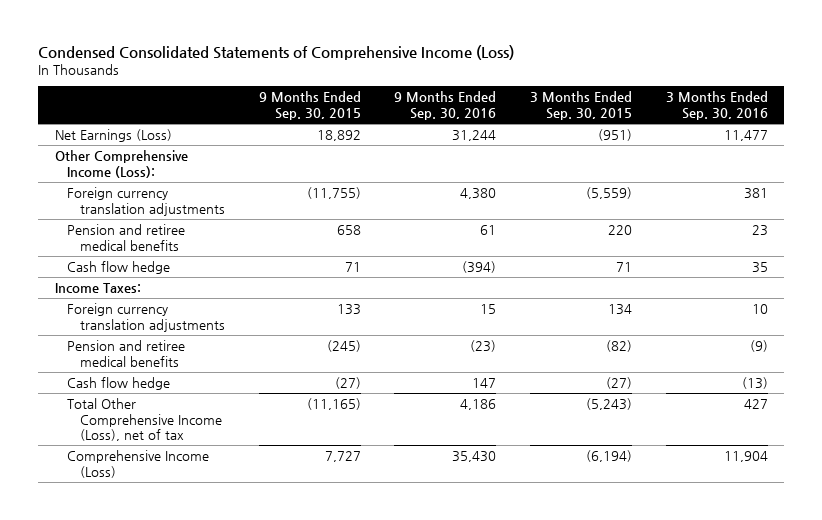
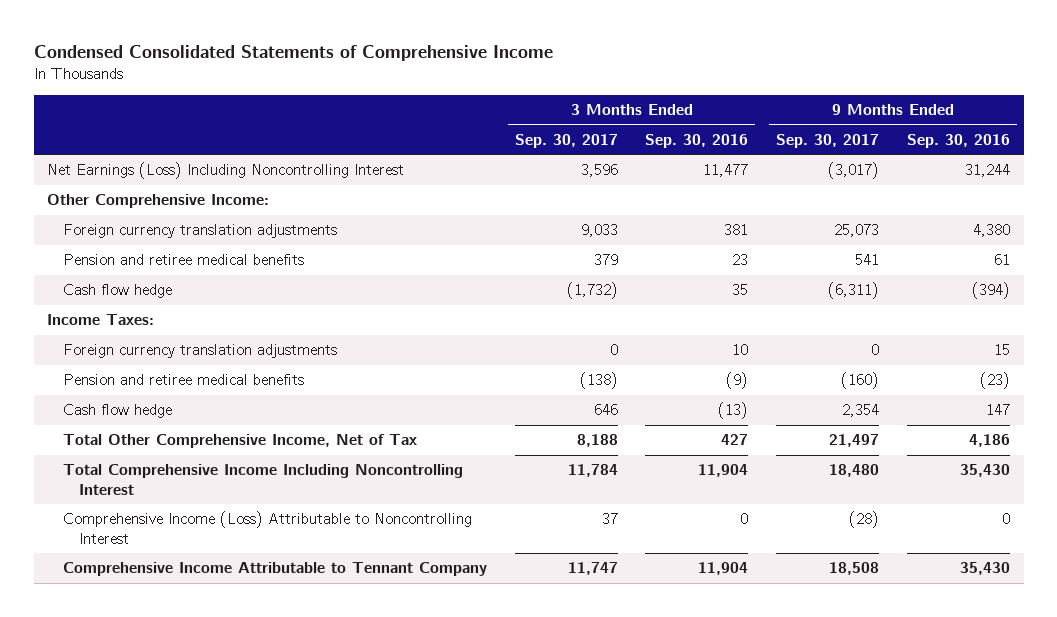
[37,45,514,61] Condensed Consolidated Statements of Comprehensive Income (Loss) -> [33,45,553,62] Condensed Consolidated Statements of Comprehensive Income
[258,91,361,120] 9 Months Ended Sep. 30, 2015 -> none
[529,91,632,120] 3 Months Ended Sep. 30, 2015 -> none
none -> [514,134,618,149] Sep. 30, 2017
none -> [776,134,880,149] Sep. 30, 2017
[54,128,172,142] Net Earnings (Loss) -> [47,162,405,180] Net Earnings (Loss) Including Noncontrolling Interest
[54,149,188,178] Other Comprehensive Income (Loss): -> [47,194,270,209] Other Comprehensive Income:
[67,397,222,442] Total Other Comprehensive Income (Loss), net of tax -> [63,434,418,449] Total Other Comprehensive Income, Net of Tax
none -> [63,464,464,495] Total Comprehensive Income Including Noncontrolling Interest
none -> [63,511,473,544] Comprehensive Income (Loss) Attributable to Noncontrolling Interest
[67,449,210,478] Comprehensive Income (Loss) -> [63,562,488,577] Comprehensive Income Attributable to Tennant Company

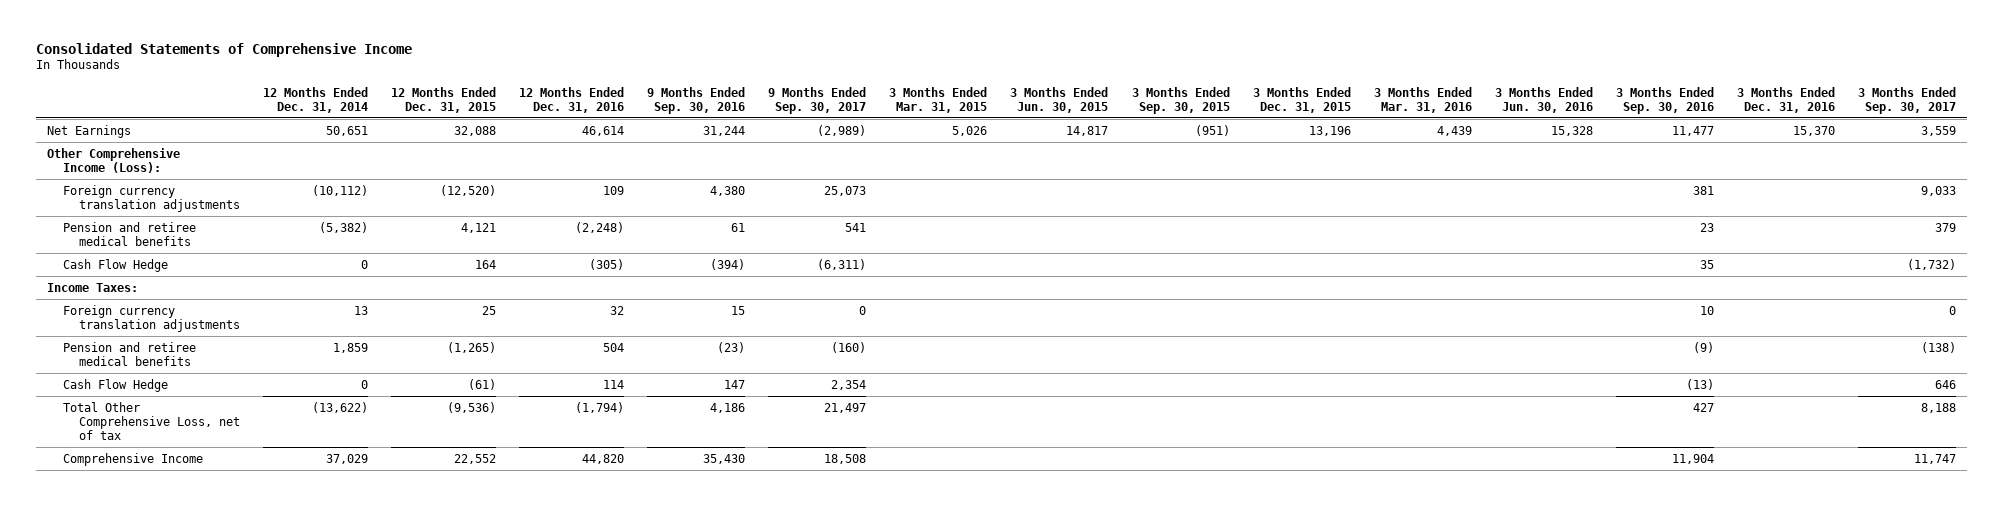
[33,45,553,62] Condensed Consolidated Statements of Comprehensive Income -> [35,42,412,57] Consolidated Statements of Comprehensive Income
none -> [263,86,369,113] 12 Months Ended Dec. 31, 2014
none -> [391,86,497,113] 12 Months Ended Dec. 31, 2015
none -> [519,86,625,113] 12 Months Ended Dec. 31, 2016
none -> [889,86,988,113] 3 Months Ended Mar. 31, 2015
none -> [1010,86,1109,113] 3 Months Ended Jun. 30, 2015
none -> [1131,86,1230,114] 3 Months Ended Sep. 30, 2015
none -> [1252,86,1351,113] 3 Months Ended Dec. 31, 2015
none -> [1373,86,1472,113] 3 Months Ended Mar. 31, 2016
none -> [1494,86,1593,113] 3 Months Ended Jun. 30, 2016
none -> [1736,86,1835,113] 3 Months Ended Dec. 31, 2016
[47,162,405,180] Net Earnings (Loss) Including Noncontrolling Interest -> none
none -> [47,124,132,138] Net Earnings
[47,194,270,209] Other Comprehensive Income: -> [47,147,181,173] Other Comprehensive Income (Loss):
[63,284,173,299] Cash flow hedge -> [63,258,169,272] Cash Flow Hedge
[63,464,464,495] Total Comprehensive Income Including Noncontrolling Interest -> none
[63,511,473,544] Comprehensive Income (Loss) Attributable to Noncontrolling Interest -> none
[63,404,173,419] Cash flow hedge -> [63,378,169,392] Cash Flow Hedge
[63,434,418,449] Total Other Comprehensive Income, Net of Tax -> [63,401,241,440] Total Other Comprehensive Loss, net of tax
[63,562,488,577] Comprehensive Income Attributable to Tennant Company -> [63,452,204,466] Comprehensive Income

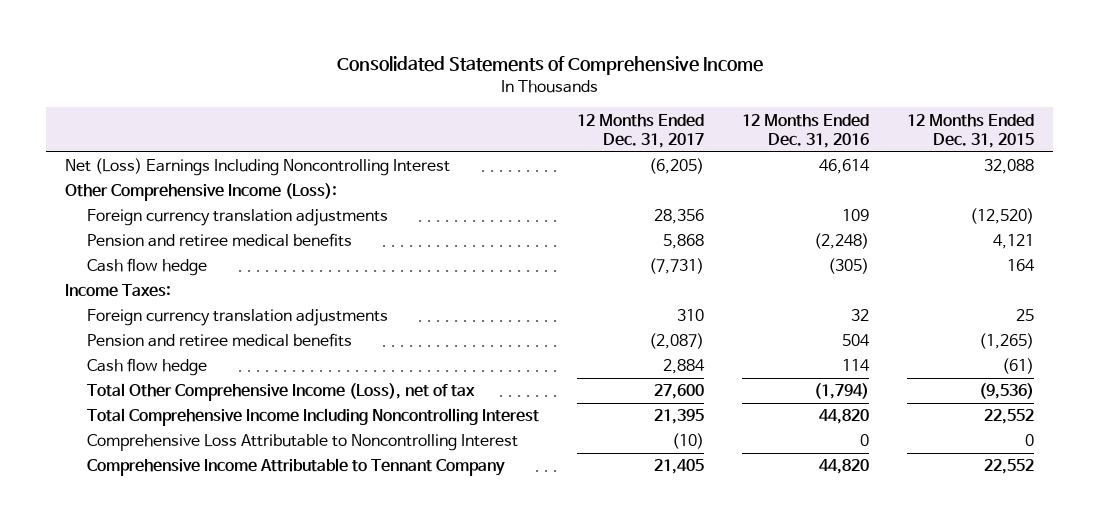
[263,86,369,113] 12 Months Ended Dec. 31, 2014 -> none
[647,86,746,114] 9 Months Ended Sep. 30, 2016 -> none
[768,86,867,114] 9 Months Ended Sep. 30, 2017 -> none
[889,86,988,113] 3 Months Ended Mar. 31, 2015 -> none
[1010,86,1109,113] 3 Months Ended Jun. 30, 2015 -> none
[1131,86,1230,114] 3 Months Ended Sep. 30, 2015 -> none
[1252,86,1351,113] 3 Months Ended Dec. 31, 2015 -> none
[1373,86,1472,113] 3 Months Ended Mar. 31, 2016 -> none
[1494,86,1593,113] 3 Months Ended Jun. 30, 2016 -> none
[1615,86,1714,114] 3 Months Ended Sep. 30, 2016 -> none
[1736,86,1835,113] 3 Months Ended Dec. 31, 2016 -> none
[1857,86,1956,114] 3 Months Ended Sep. 30, 2017 -> none
none -> [577,113,705,148] 12 Months Ended Dec. 31, 2017
[47,124,132,138] Net Earnings -> [65,158,451,177] Net (Loss) Earnings Including Noncontrolling Interest
[63,258,169,272] Cash Flow Hedge -> [87,258,208,277] Cash flow hedge
[63,378,169,392] Cash Flow Hedge -> [87,358,208,377] Cash flow hedge
[63,401,241,440] Total Other Comprehensive Loss, net of tax -> [87,383,476,402] Total Other Comprehensive Income (Loss), net of tax
none -> [87,408,540,427] Total Comprehensive Income Including Noncontrolling Interest
none -> [87,434,519,452] Comprehensive Loss Attributable to Noncontrolling Interest
[63,452,204,466] Comprehensive Income -> [87,458,506,477] Comprehensive Income Attributable to Tennant Company

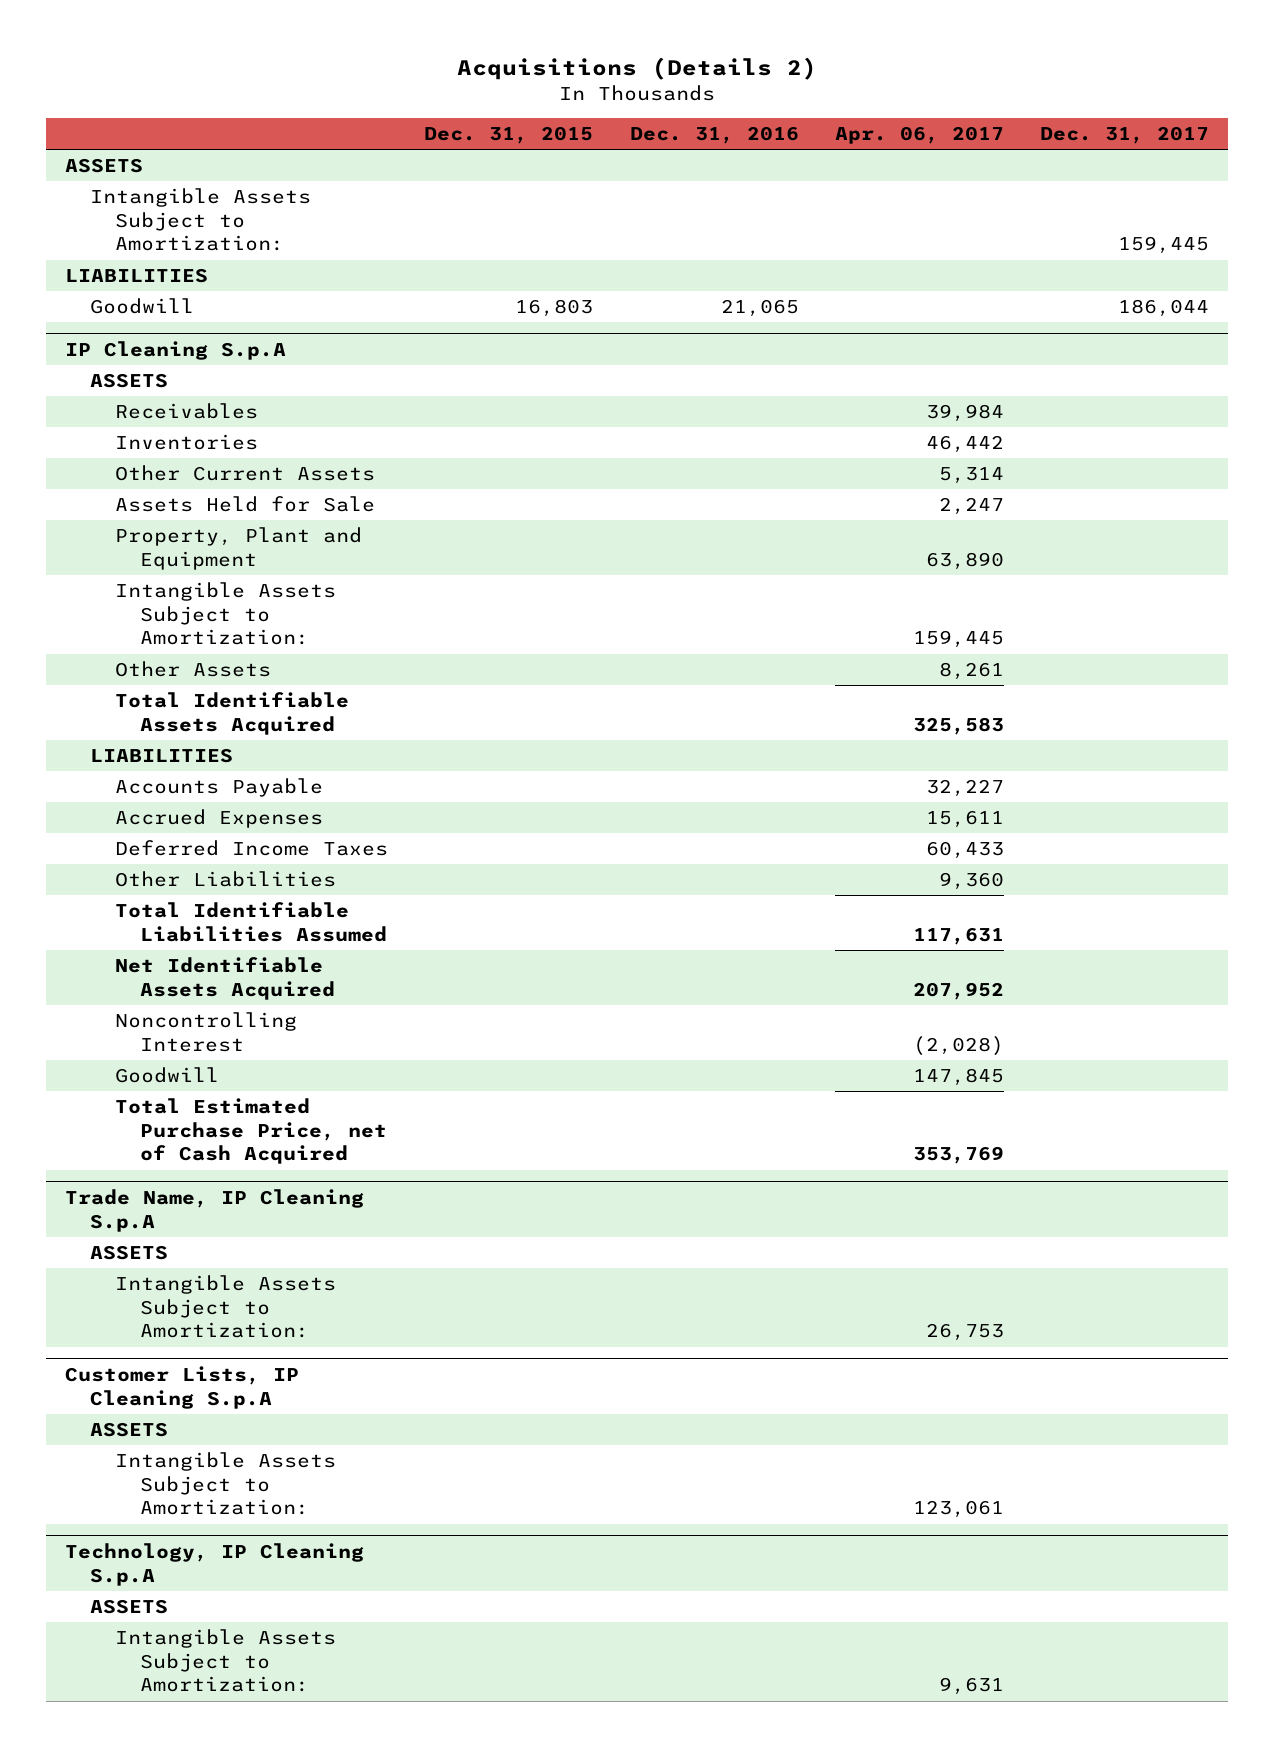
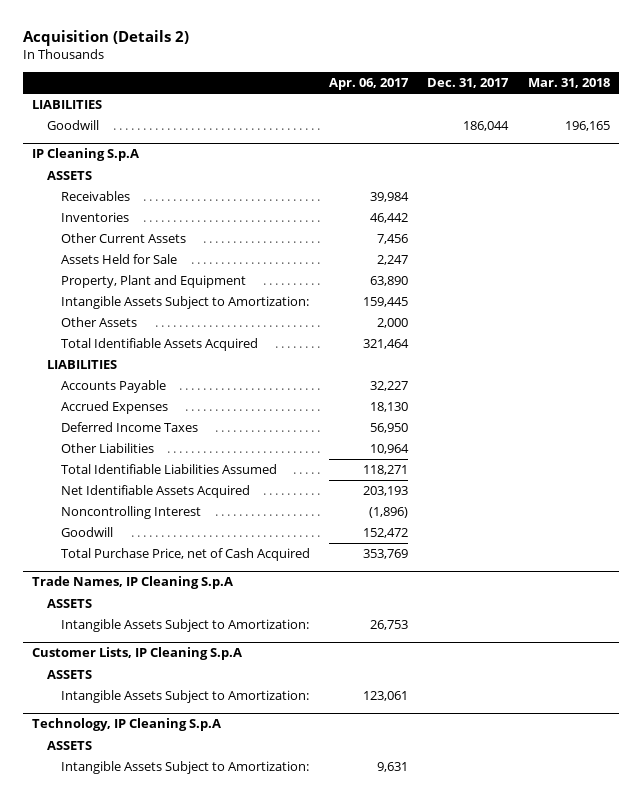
[457,57,818,81] Acquisitions (Details 2) -> [22,30,189,47] Acquisition (Details 2)
[424,126,594,145] Dec. 31, 2015 -> none
[629,126,799,145] Dec. 31, 2016 -> none
none -> [527,77,610,88] Mar. 31, 2018
[64,157,143,173] ASSETS -> none
[89,187,311,252] Intangible Assets Subject to Amortization: -> none
[939,466,1005,484] 5,314 -> [377,234,409,245] 7,456
[939,661,1005,680] 8,261 -> [377,318,409,329] 2,000
[913,716,1005,735] 325,583 -> [363,339,410,350] 321,464
[926,809,1005,828] 15,611 -> [370,402,409,413] 18,130
[926,840,1005,859] 60,433 -> [370,423,409,434] 56,950
[939,871,1005,890] 9,360 -> [370,444,410,455] 10,964
[913,926,1005,945] 117,631 -> [363,465,409,476] 118,271
[913,981,1005,1000] 207,952 -> [363,486,409,497] 203,193
[913,1035,1005,1056] (2,028) -> [369,507,409,519] (1,896)
[913,1067,1005,1086] 147,845 -> [363,528,409,539] 152,472
[114,1097,388,1165] Total Estimated Purchase Price, net of Cash Acquired -> [60,548,310,562] Total Purchase Price, net of Cash Acquired
[64,1188,364,1232] Trade Name, IP Cleaning S.p.A -> [32,576,234,590] Trade Names, IP Cleaning S.p.A

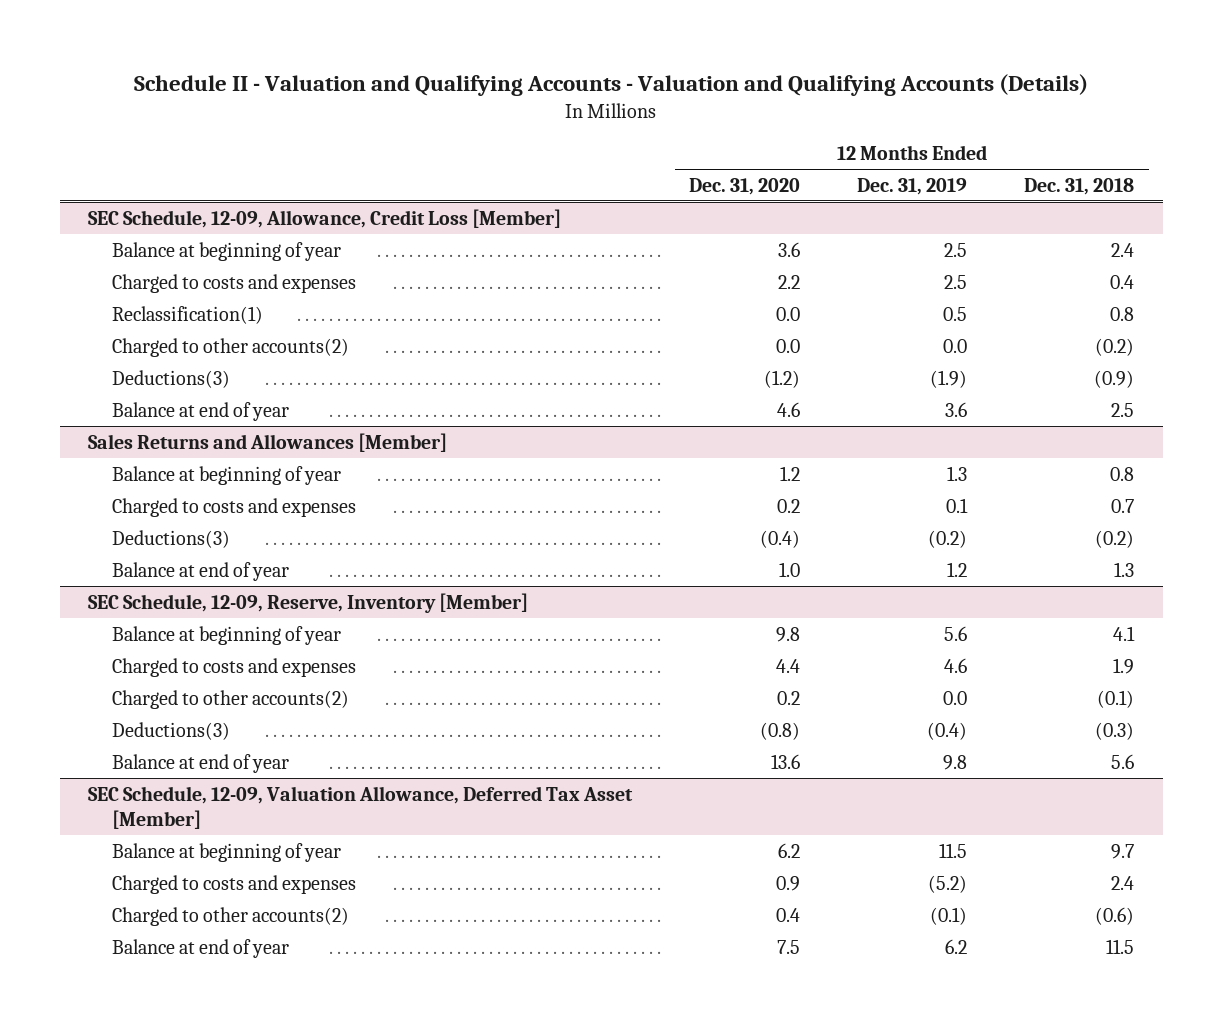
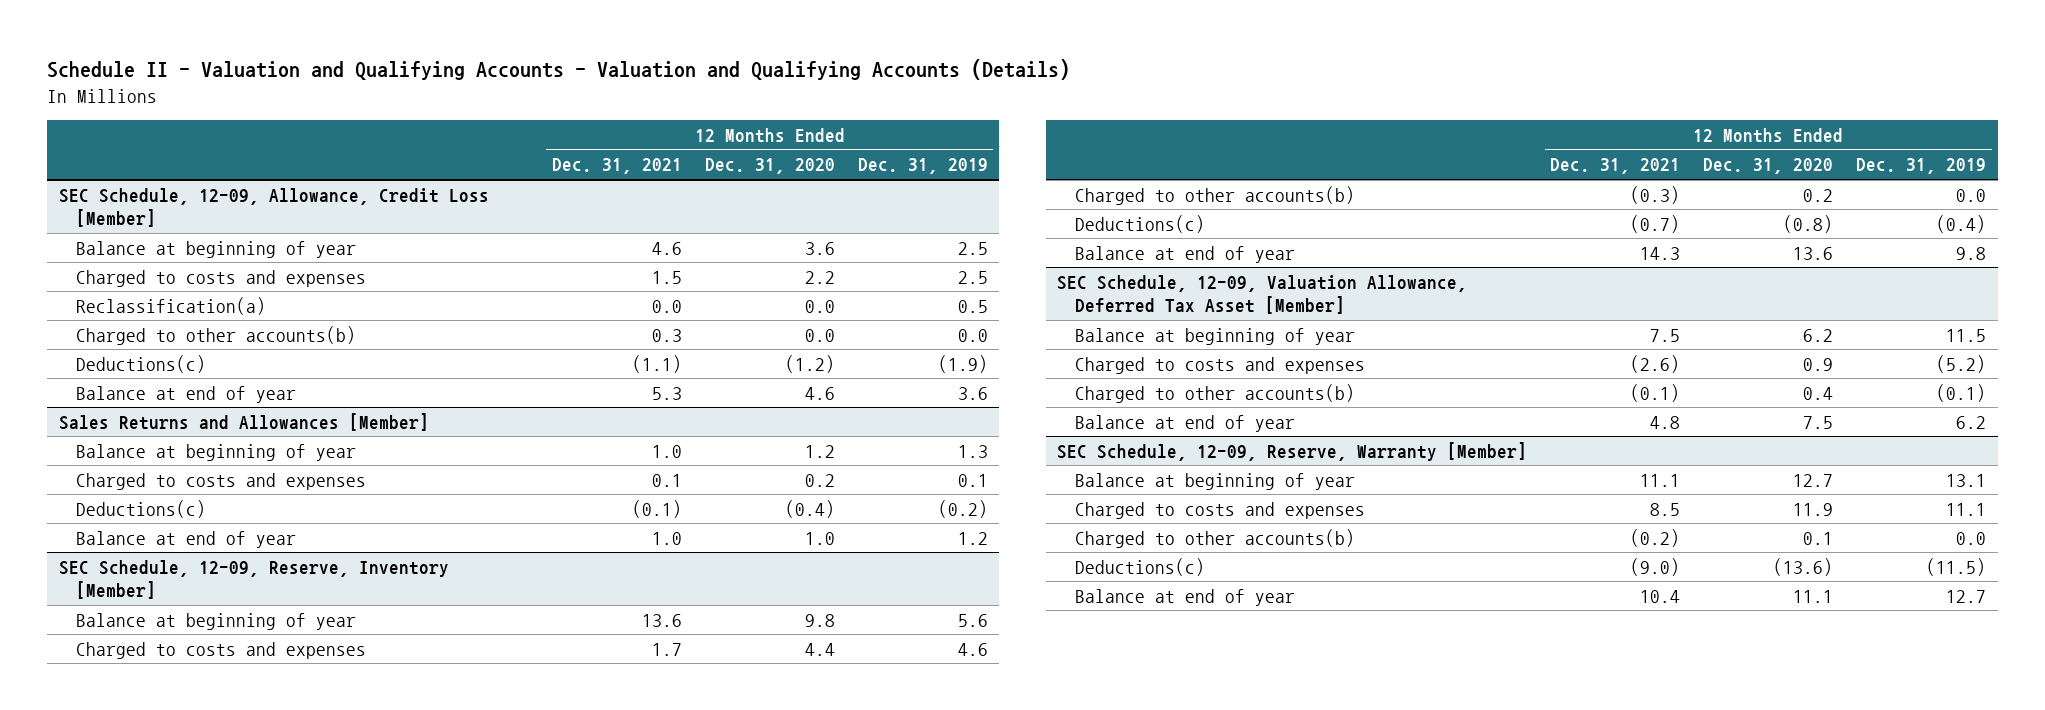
[1024,177,1135,195] Dec. 31, 2018 -> none
none -> [551,158,682,175] Dec. 31, 2021
[112,305,264,324] Reclassification(1) -> [76,296,267,315] Reclassification(a)
[112,337,350,357] Charged to other accounts(2) -> [76,325,357,345] Charged to other accounts(b)
[112,369,231,388] Deductions(3) -> [76,354,207,373] Deductions(c)
[112,529,231,548] Deductions(3) -> [76,499,207,518] Deductions(c)
[112,689,350,709] Charged to other accounts(2) -> [1075,185,1356,205] Charged to other accounts(b)
[112,721,231,740] Deductions(3) -> [1075,214,1206,233] Deductions(c)
[112,906,350,926] Charged to other accounts(2) -> [1075,383,1356,403] Charged to other accounts(b)
none -> [1057,441,1528,461] SEC Schedule, 12-09, Reserve, Warranty [Member]
none -> [1075,472,1356,490] Balance at beginning of year
none -> [1075,501,1366,519] Charged to costs and expenses
none -> [1075,528,1356,548] Charged to other accounts(b)
none -> [1075,557,1206,576] Deductions(c)
none -> [1075,588,1296,606] Balance at end of year

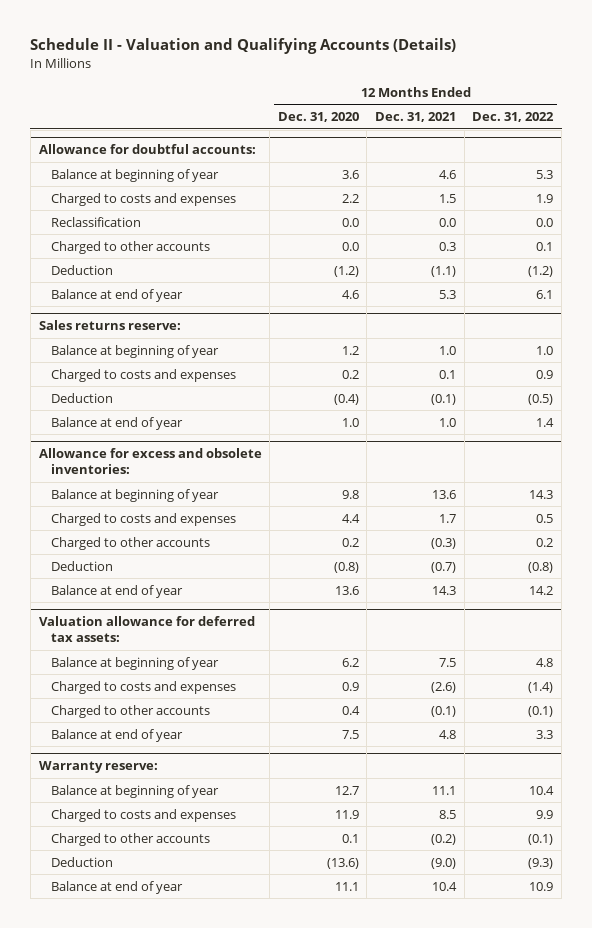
[47,59,1071,81] Schedule II - Valuation and Qualifying Accounts - Valuation and Qualifying Accounts (Details) -> [30,38,457,55] Schedule II - Valuation and Qualifying Accounts (Details)
[857,158,988,175] Dec. 31, 2019 -> none
none -> [472,112,555,123] Dec. 31, 2022
[58,187,489,228] SEC Schedule, 12-09, Allowance, Credit Loss [Member] -> [38,144,256,155] Allowance for doubtful accounts:
[76,296,267,315] Reclassification(a) -> [51,216,142,227] Reclassification
[76,325,357,345] Charged to other accounts(b) -> [51,240,211,254] Charged to other accounts
[76,354,207,373] Deductions(c) -> [51,264,114,275] Deduction
[58,412,429,431] Sales Returns and Allowances [Member] -> [38,320,181,331] Sales returns reserve:
[76,499,207,518] Deductions(c) -> [51,392,114,403] Deduction
[58,559,449,600] SEC Schedule, 12-09, Reserve, Inventory [Member] -> [38,448,262,475] Allowance for excess and obsolete inventories:
[1075,185,1356,205] Charged to other accounts(b) -> [51,536,211,550] Charged to other accounts
[1075,214,1206,233] Deductions(c) -> [51,560,114,571] Deduction
[1057,274,1468,315] SEC Schedule, 12-09, Valuation Allowance, Deferred Tax Asset [Member] -> [38,616,255,643] Valuation allowance for deferred tax assets:
[1075,383,1356,403] Charged to other accounts(b) -> [51,704,211,718] Charged to other accounts
[1057,441,1528,461] SEC Schedule, 12-09, Reserve, Warranty [Member] -> [38,761,158,774] Warranty reserve:
[1075,528,1356,548] Charged to other accounts(b) -> [51,832,211,846] Charged to other accounts
[1075,557,1206,576] Deductions(c) -> [51,856,114,867] Deduction

